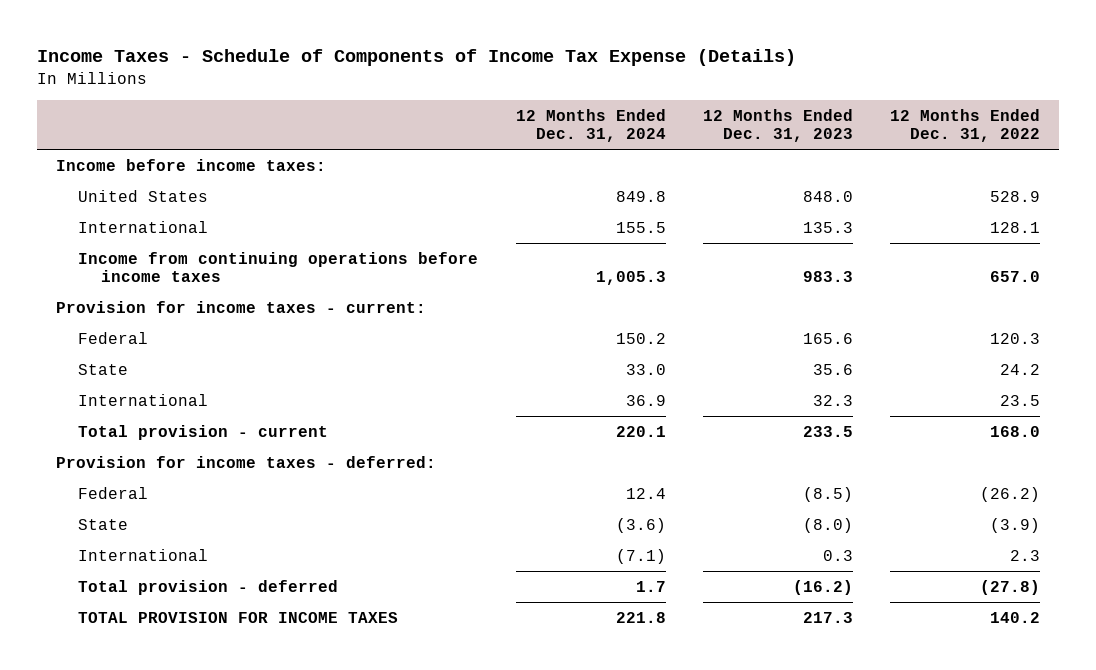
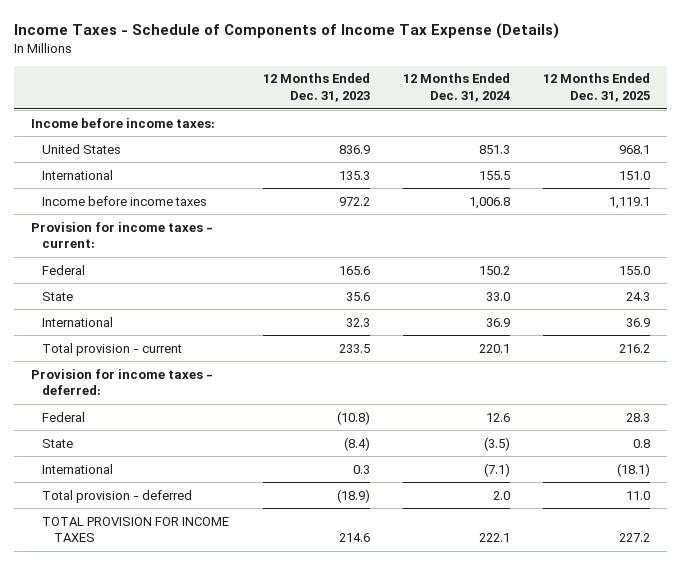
[890,108,1041,143] 12 Months Ended Dec. 31, 2022 -> none
none -> [543,73,651,103] 12 Months Ended Dec. 31, 2025
[615,190,666,202] 849.8 -> [479,144,511,154] 851.3
[802,190,853,202] 848.0 -> [338,144,370,154] 836.9
[78,251,479,283] Income from continuing operations before income taxes -> [42,195,208,206] Income before income taxes
[595,271,666,286] 1,005.3 -> [469,196,511,209] 1,006.8
[802,271,853,283] 983.3 -> [338,196,370,206] 972.2
[625,487,666,499] 12.4 -> [486,412,511,422] 12.6
[802,486,853,502] (8.5) -> [336,410,370,425] (10.8)
[615,517,666,533] (3.6) -> [484,436,511,451] (3.5)
[802,517,853,533] (8.0) -> [343,436,370,451] (8.4)
[635,580,666,592] 1.7 -> [493,490,511,500] 2.0
[792,579,853,595] (16.2) -> [336,488,370,503] (18.9)
[615,611,666,623] 221.8 -> [479,533,511,543] 222.1
[802,611,853,623] 217.3 -> [338,533,370,543] 214.6

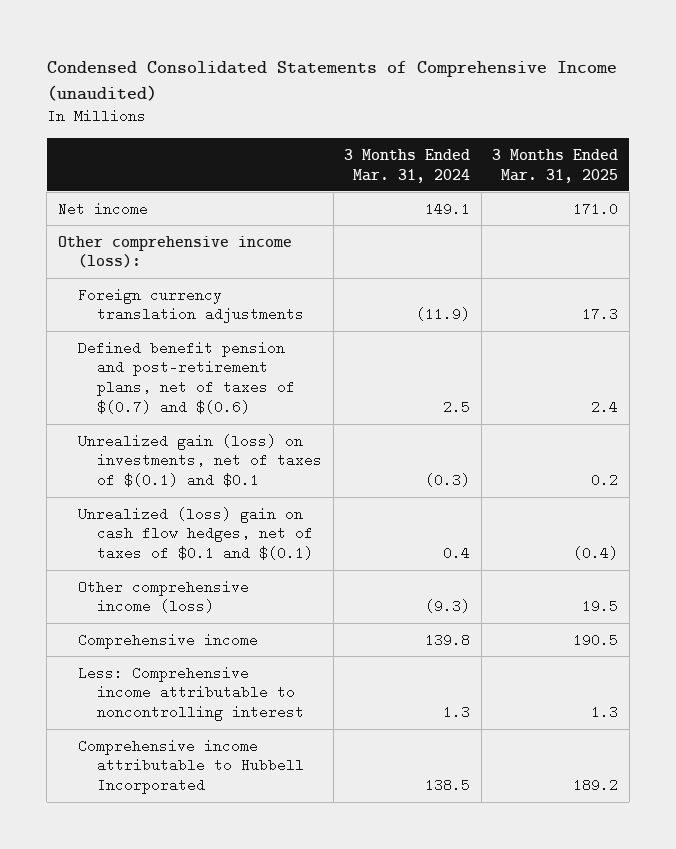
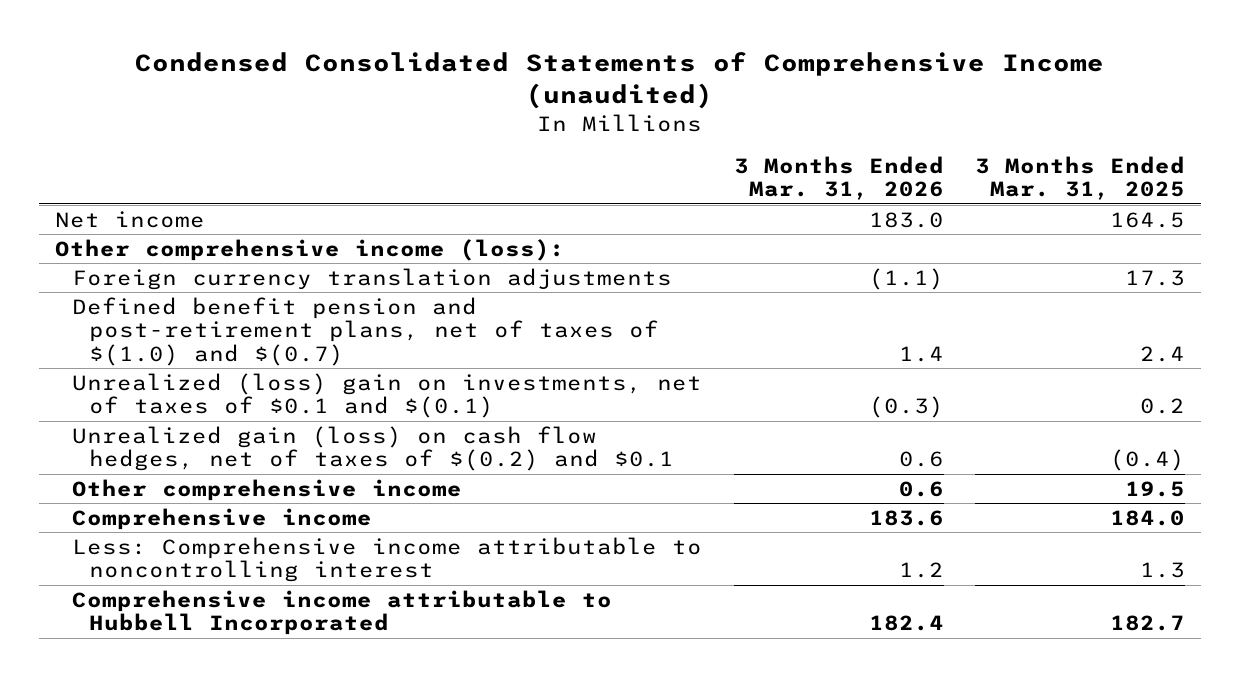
[344,148,471,183] 3 Months Ended Mar. 31, 2024 -> none
none -> [733,155,944,201] 3 Months Ended Mar. 31, 2026
[573,201,619,216] 171.0 -> [1110,211,1186,228] 164.5
[77,340,296,415] Defined benefit pension and post-retirement plans, net of taxes of $(0.7) and $(0.6) -> [71,296,659,366] Defined benefit pension and post-retirement plans, net of taxes of $(1.0) and $(0.7)
[77,433,323,488] Unrealized gain (loss) on investments, net of taxes of $(0.1) and $0.1 -> [71,372,702,419] Unrealized (loss) gain on investments, net of taxes of $0.1 and $(0.1)
[77,506,314,561] Unrealized (loss) gain on cash flow hedges, net of taxes of $0.1 and $(0.1) -> [71,425,674,472] Unrealized gain (loss) on cash flow hedges, net of taxes of $(0.2) and $0.1
[77,579,249,614] Other comprehensive income (loss) -> [71,478,462,501] Other comprehensive income
[573,632,619,647] 190.5 -> [1110,509,1186,526] 184.0
[573,778,619,793] 189.2 -> [1110,615,1186,632] 182.7

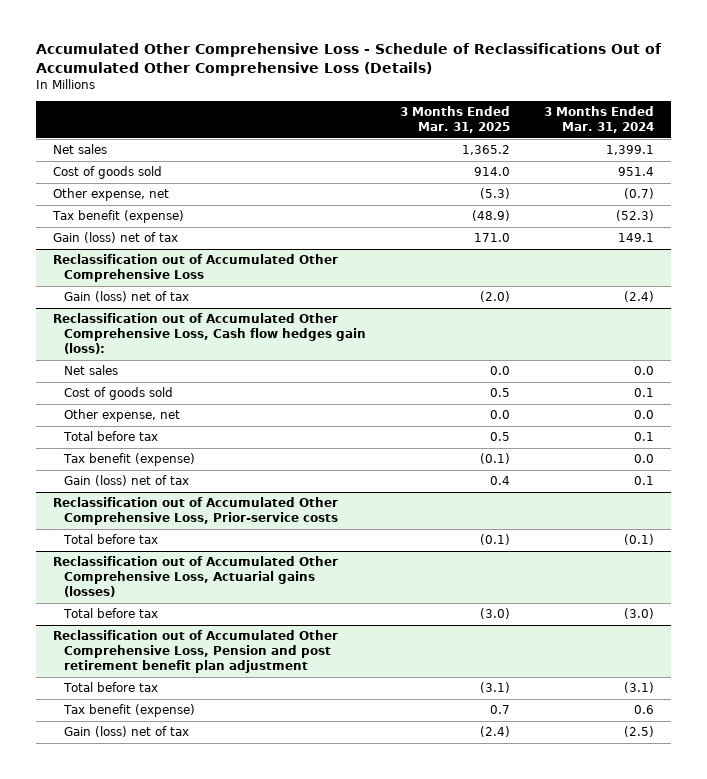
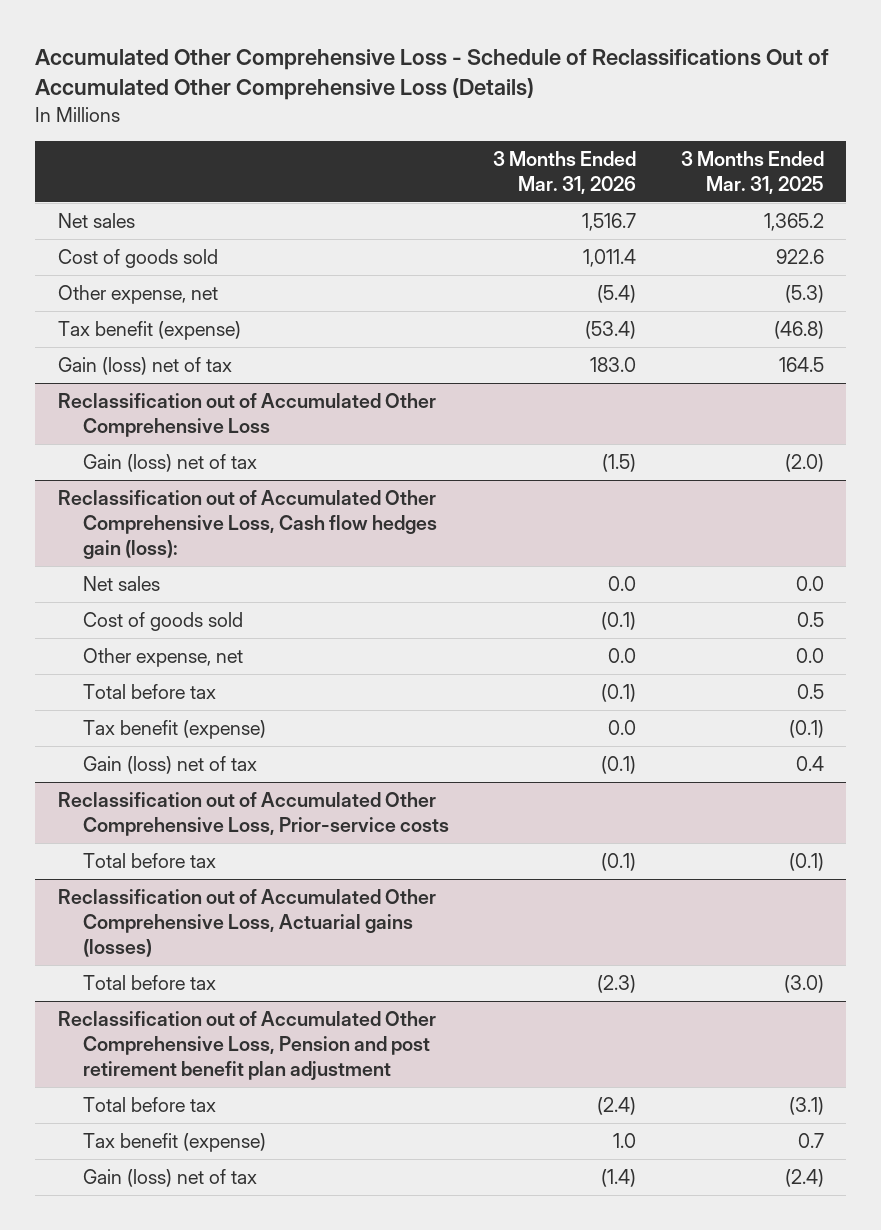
[544,106,655,134] 3 Months Ended Mar. 31, 2024 -> none
none -> [493,150,637,194] 3 Months Ended Mar. 31, 2026
[474,167,511,177] 914.0 -> [775,249,824,265] 922.6
[472,210,511,222] (48.9) -> [773,321,824,340] (46.8)
[474,233,511,243] 171.0 -> [778,357,824,373] 164.5

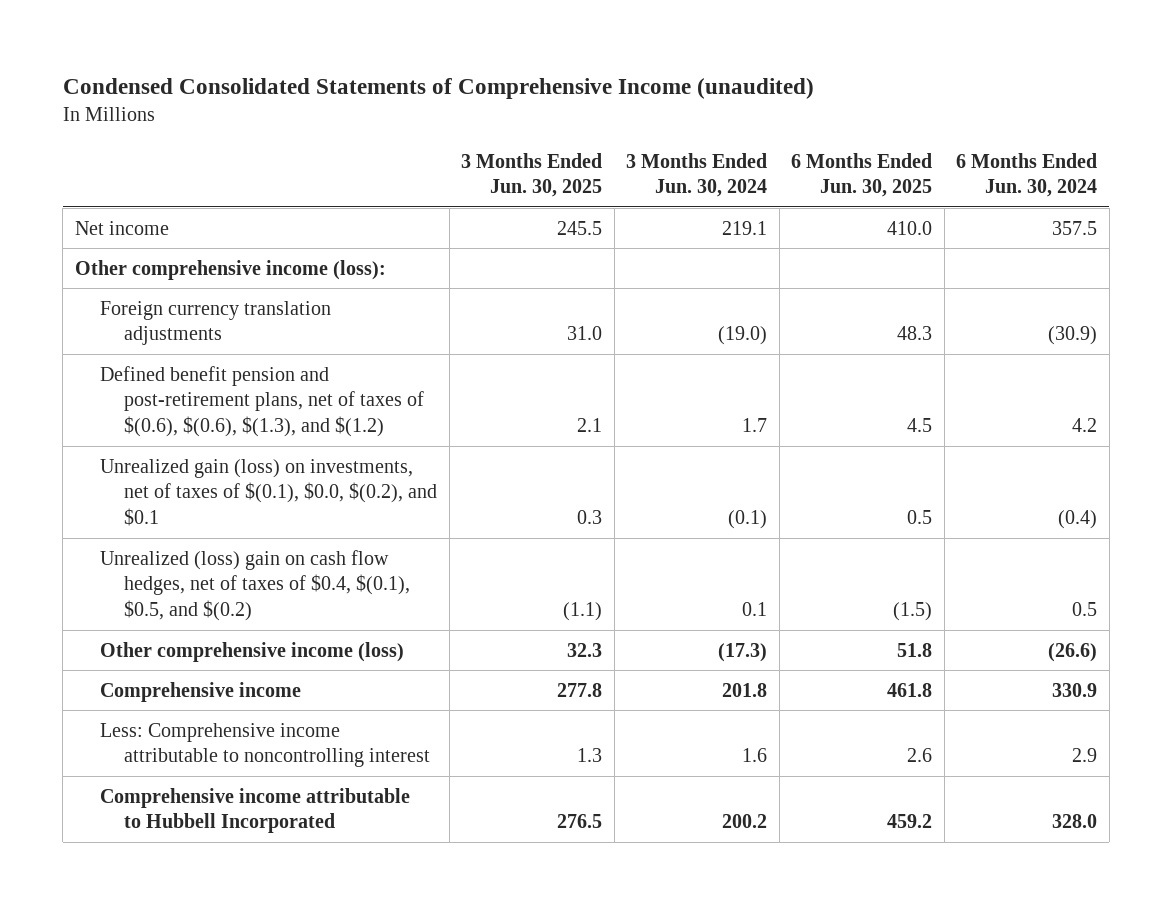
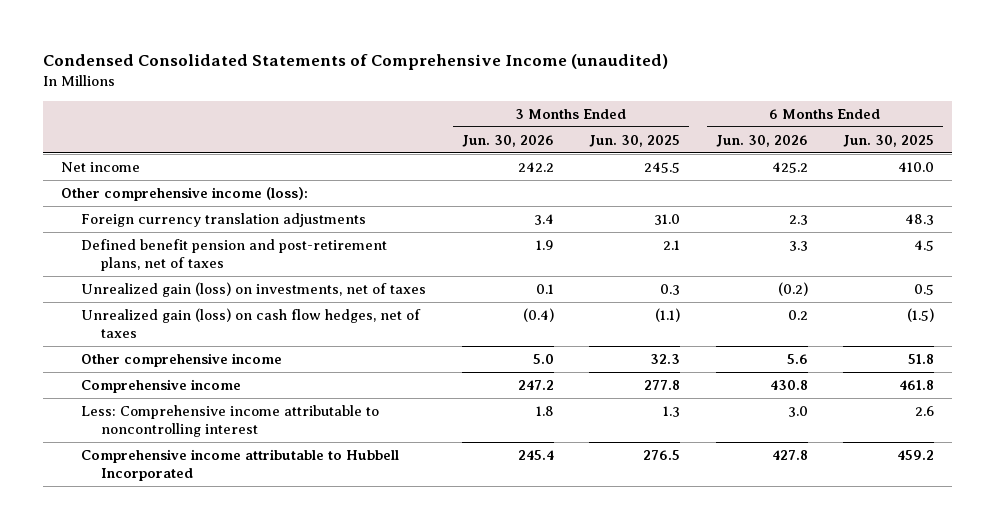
[626,152,768,198] 3 Months Ended Jun. 30, 2024 -> none
[956,152,1098,198] 6 Months Ended Jun. 30, 2024 -> none
none -> [461,134,554,147] Jun. 30, 2026
none -> [715,134,808,147] Jun. 30, 2026
[99,365,425,437] Defined benefit pension and post-retirement plans, net of taxes of $(0.6), $(0.6), $(1.3), and $(1.2) -> [80,239,387,271] Defined benefit pension and post-retirement plans, net of taxes
[99,458,438,526] Unrealized gain (loss) on investments, net of taxes of $(0.1), $0.0, $(0.2), and $0.1 -> [80,282,426,298] Unrealized gain (loss) on investments, net of taxes
[99,549,411,621] Unrealized (loss) gain on cash flow hedges, net of taxes of $0.4, $(0.1), $0.5, and $(0.2) -> [80,308,421,338] Unrealized gain (loss) on cash flow hedges, net of taxes
[99,641,404,662] Other comprehensive income (loss) -> [80,353,282,368] Other comprehensive income

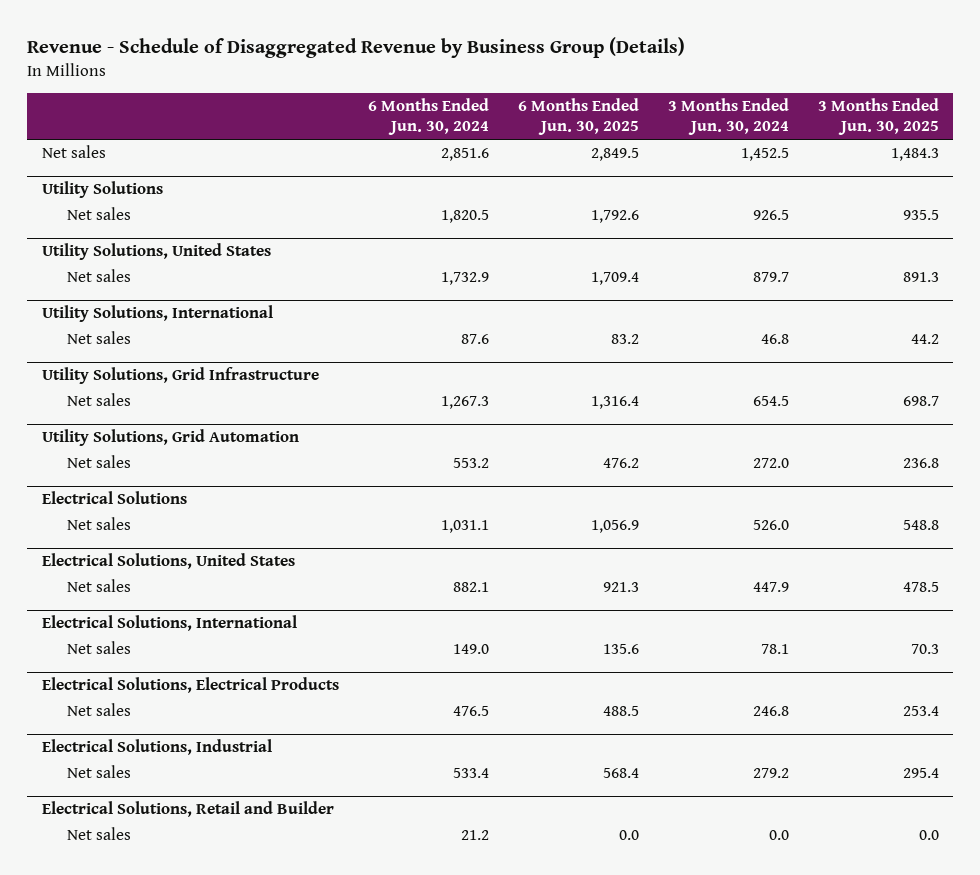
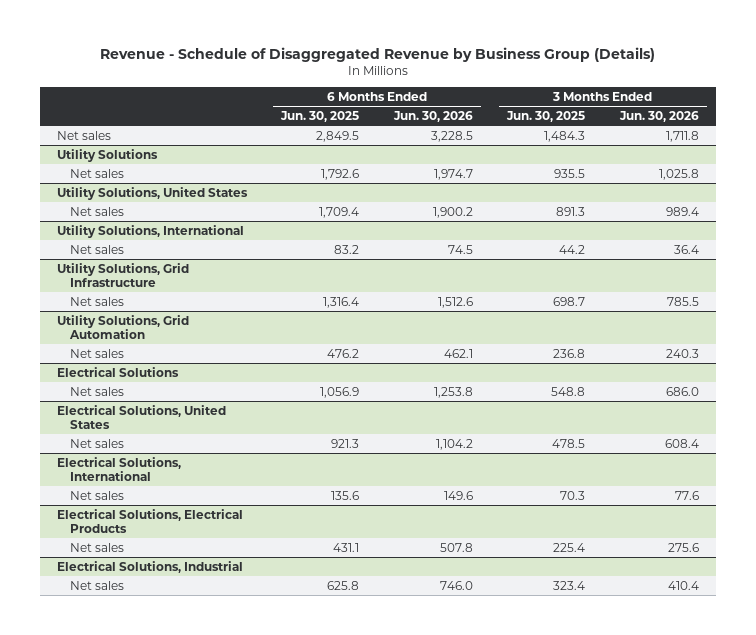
[367,97,489,136] 6 Months Ended Jun. 30, 2024 -> none
[667,97,789,136] 3 Months Ended Jun. 30, 2024 -> none
none -> [392,111,473,123] Jun. 30, 2026
none -> [618,111,699,123] Jun. 30, 2026
[602,706,639,717] 488.5 -> [333,542,360,552] 431.1
[902,706,939,717] 253.4 -> [553,542,586,552] 225.4
[41,801,334,818] Electrical Solutions, Retail and Builder -> none
[66,827,131,841] Net sales -> none
[602,768,639,779] 568.4 -> [327,580,360,590] 625.8
[902,768,939,779] 295.4 -> [553,580,586,590] 323.4

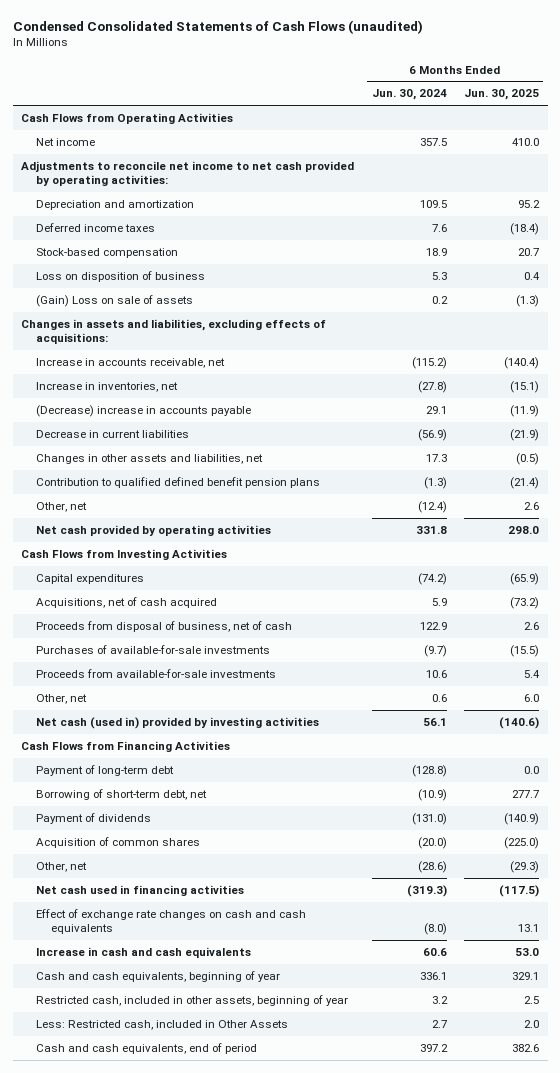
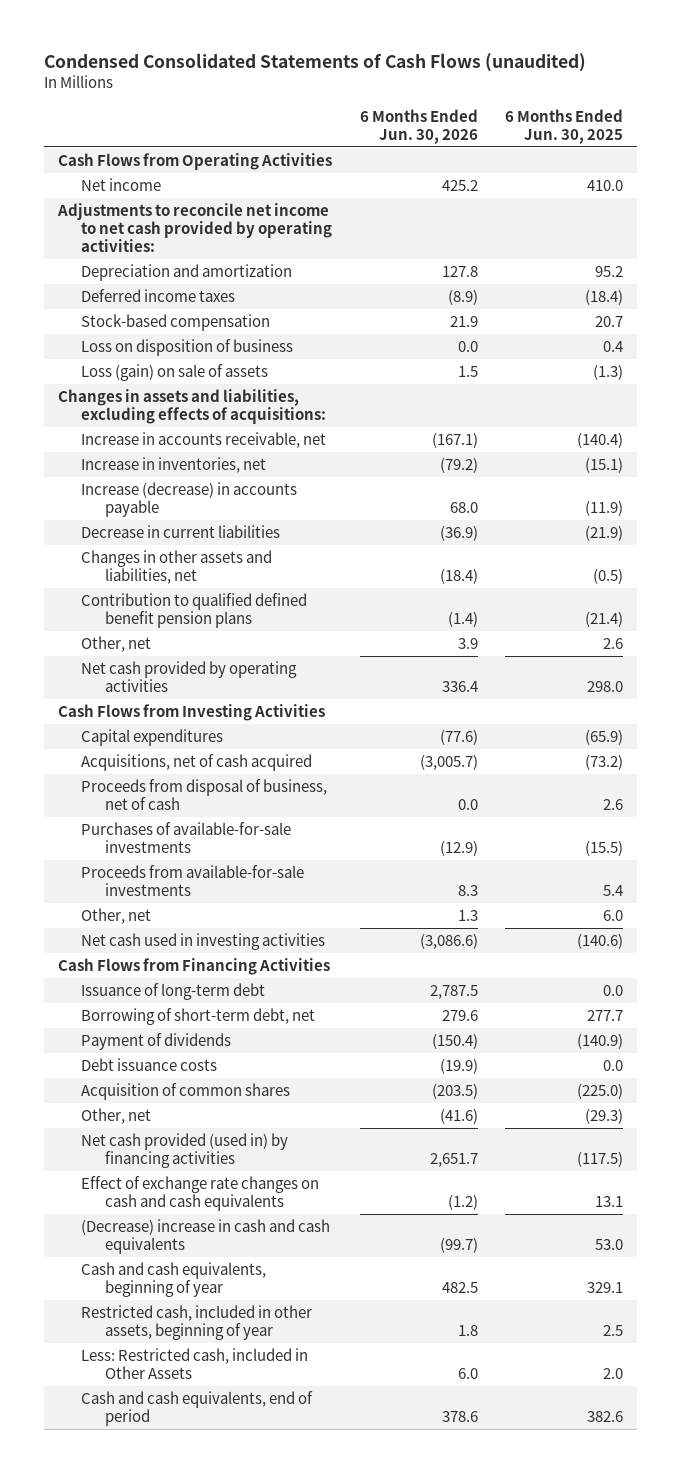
[371,89,447,101] Jun. 30, 2024 -> none
none -> [359,108,478,144] 6 Months Ended Jun. 30, 2026
[35,294,193,307] (Gain) Loss on sale of assets -> [81,363,269,381] Loss (gain) on sale of assets
[35,404,251,417] (Decrease) increase in accounts payable -> [81,481,298,518] Increase (decrease) in accounts payable
[35,716,319,729] Net cash (used in) provided by investing activities -> [81,932,326,950] Net cash used in investing activities
[35,764,174,776] Payment of long-term debt -> [81,982,266,1000] Issuance of long-term debt
none -> [81,1057,218,1071] Debt issuance costs
[35,884,244,896] Net cash used in financing activities -> [81,1132,289,1169] Net cash provided (used in) by financing activities
[35,946,251,958] Increase in cash and cash equivalents -> [81,1218,331,1255] (Decrease) increase in cash and cash equivalents

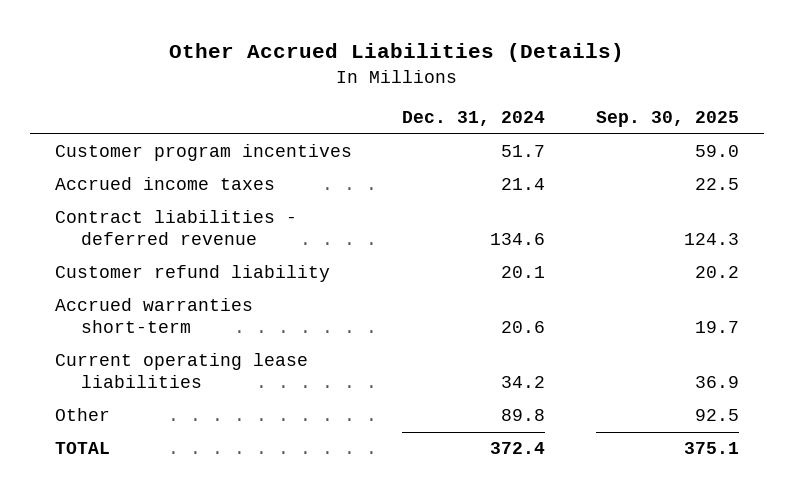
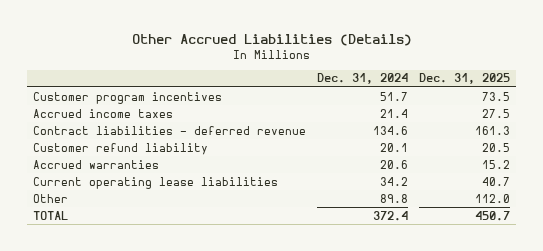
[595,111,739,128] Sep. 30, 2025 -> none
none -> [419,73,511,85] Dec. 31, 2025
[55,298,254,334] Accrued warranties short-term -> [32,159,159,169] Accrued warranties

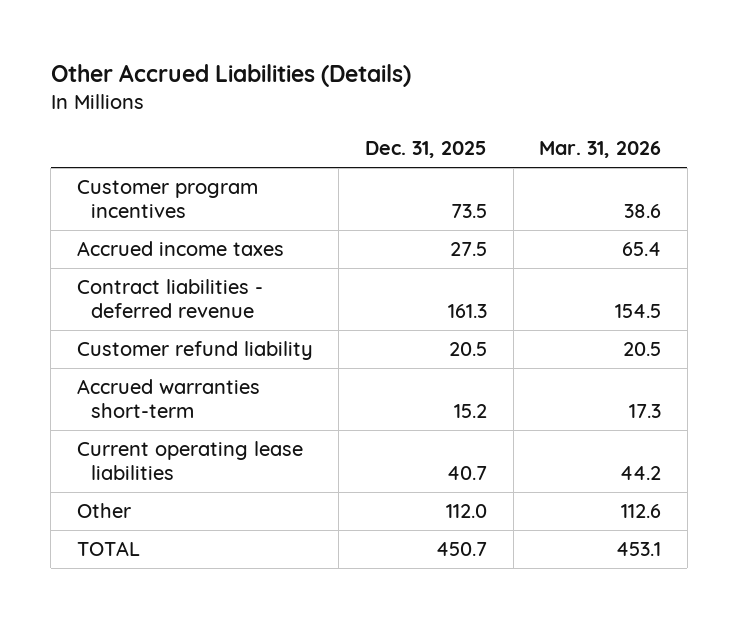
[317,73,409,85] Dec. 31, 2024 -> none
none -> [539,141,662,159] Mar. 31, 2026
[32,159,159,169] Accrued warranties -> [76,379,260,418] Accrued warranties short-term

